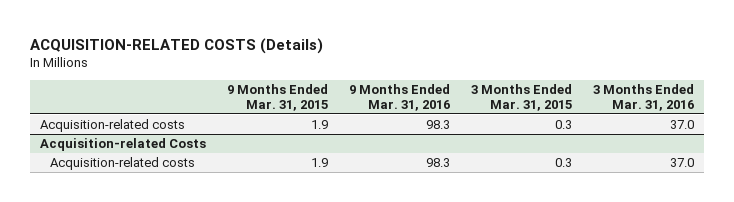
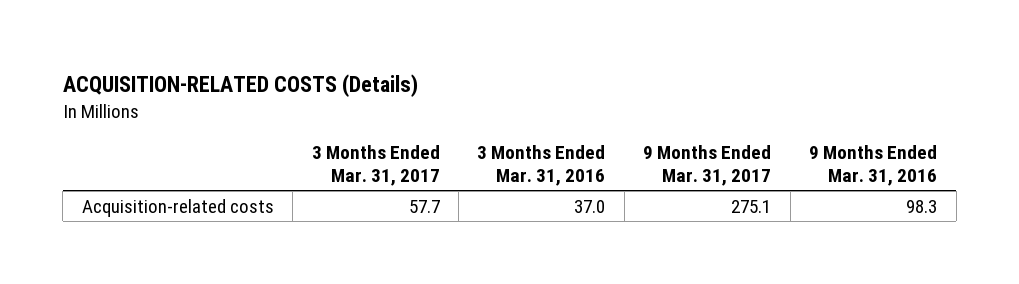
[227,84,329,112] 9 Months Ended Mar. 31, 2015 -> none
[470,84,572,112] 3 Months Ended Mar. 31, 2015 -> none
none -> [311,144,440,187] 3 Months Ended Mar. 31, 2017
none -> [643,144,772,187] 9 Months Ended Mar. 31, 2017
[40,137,207,151] Acquisition-related Costs -> none
[49,156,195,170] Acquisition-related costs -> none

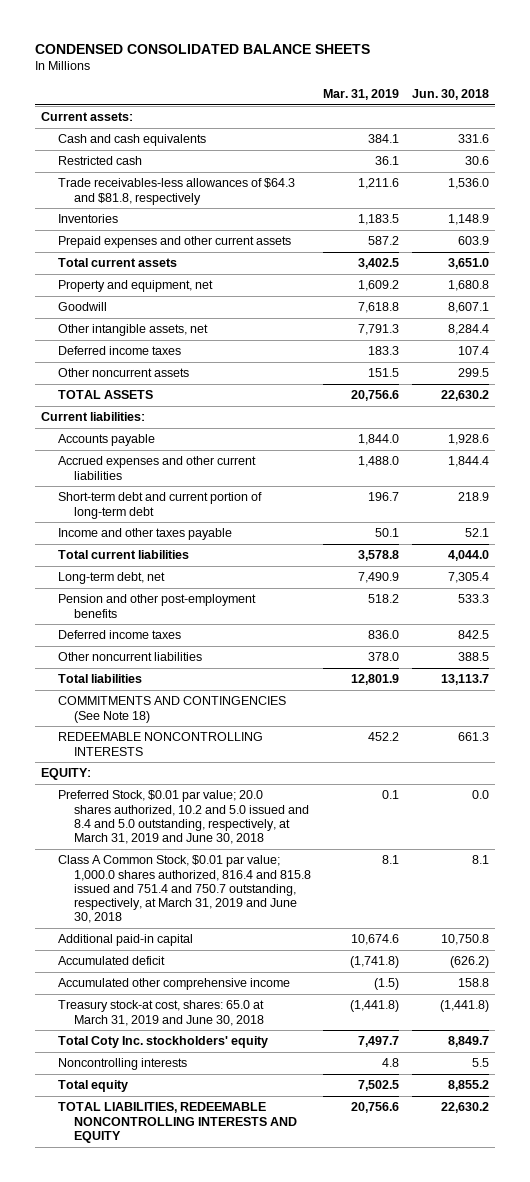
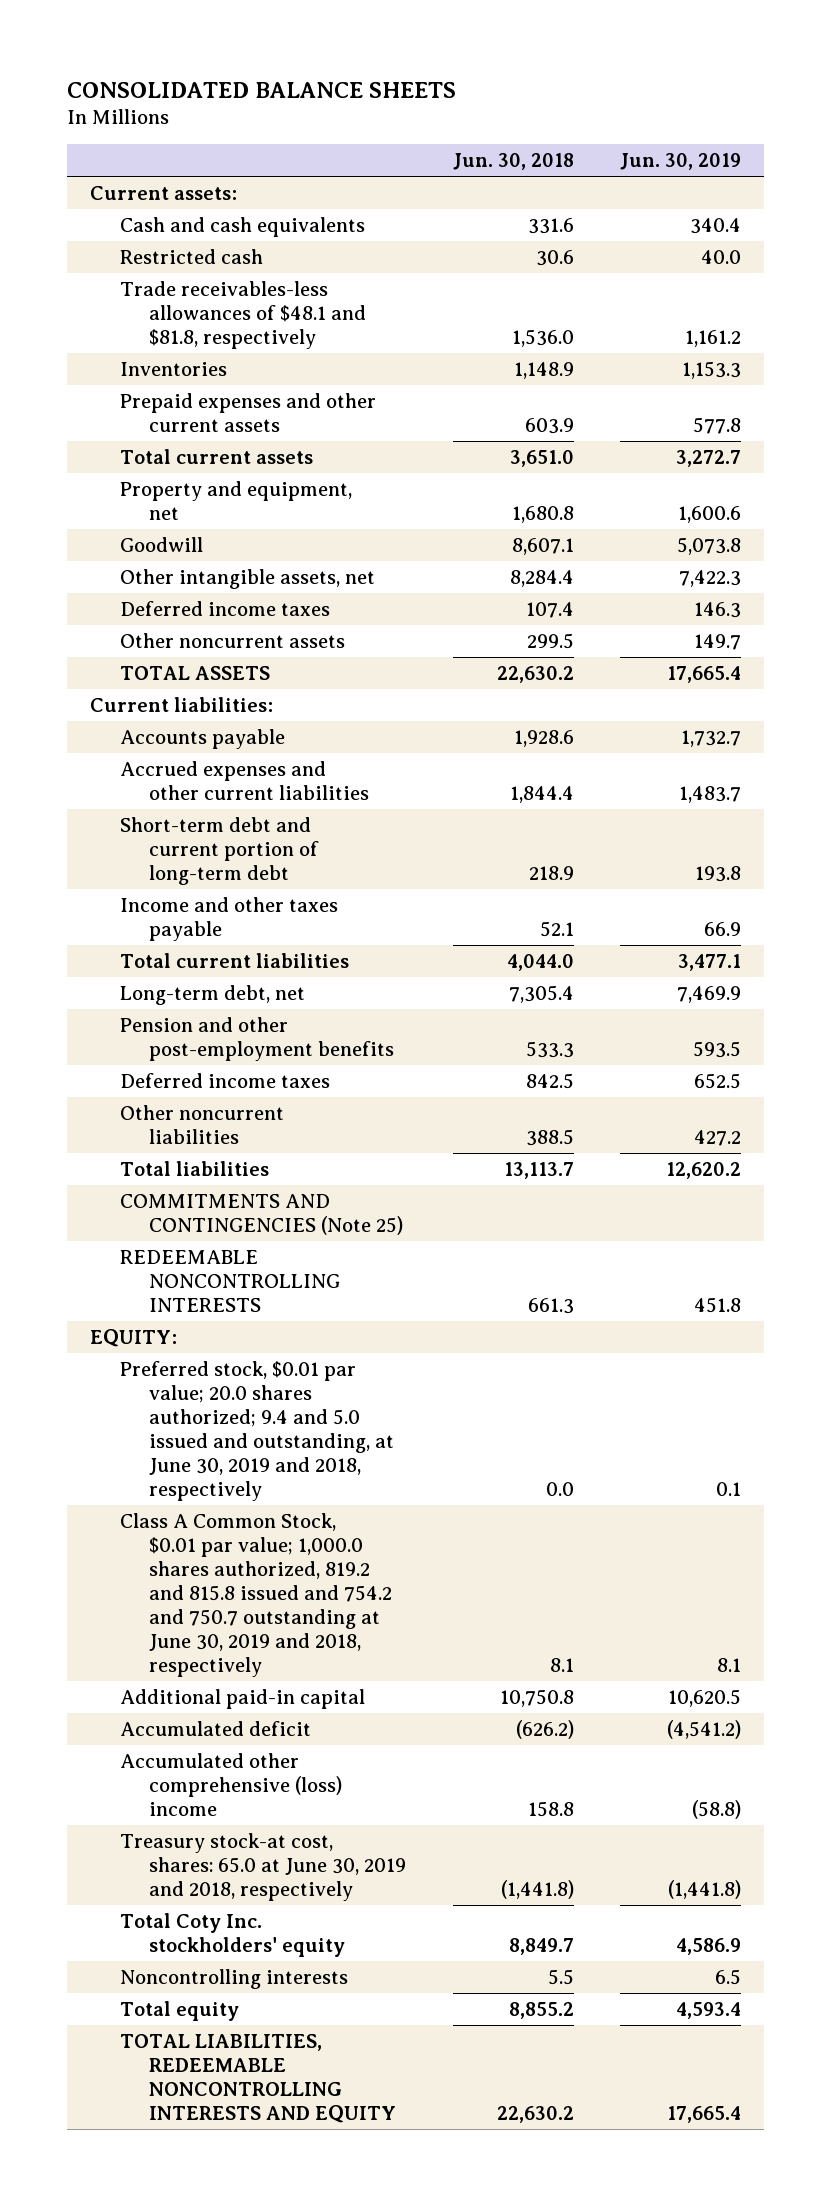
[34,43,370,54] CONDENSED CONSOLIDATED BALANCE SHEETS -> [66,81,456,98] CONSOLIDATED BALANCE SHEETS
[323,89,400,101] Mar. 31, 2019 -> none
none -> [619,153,741,171] Jun. 30, 2019
[57,178,295,205] Trade receivables-less allowances of $64.3 and $81.8, respectively -> [119,280,367,349] Trade receivables-less allowances of $48.1 and $81.8, respectively
[57,696,286,723] COMMITMENTS AND CONTINGENCIES (See Note 18) -> [119,1193,404,1235] COMMITMENTS AND CONTINGENCIES (Note 25)
[57,790,309,845] Preferred Stock, $0.01 par value; 20.0 shares authorized, 10.2 and 5.0 issued and 8.4 and 5.0 outstanding, respectively, at March 31, 2019 and June 30, 2018 -> [119,1360,395,1501] Preferred stock, $0.01 par value; 20.0 shares authorized; 9.4 and 5.0 issued and outstanding, at June 30, 2019 and 2018, respectively
[57,855,311,924] Class A Common Stock, $0.01 par value; 1,000.0 shares authorized, 816.4 and 815.8 issued and 751.4 and 750.7 outstanding, respectively, at March 31, 2019 and June 30, 2018 -> [119,1512,393,1677] Class A Common Stock, $0.01 par value; 1,000.0 shares authorized, 819.2 and 815.8 issued and 754.2 and 750.7 outstanding at June 30, 2019 and 2018, respectively
[57,978,290,991] Accumulated other comprehensive income -> [119,1752,343,1816] Accumulated other comprehensive (loss) income
[57,1000,264,1026] Treasury stock-at cost, shares: 65.0 at March 31, 2019 and June 30, 2018 -> [119,1832,407,1901] Treasury stock-at cost, shares: 65.0 at June 30, 2019 and 2018, respectively

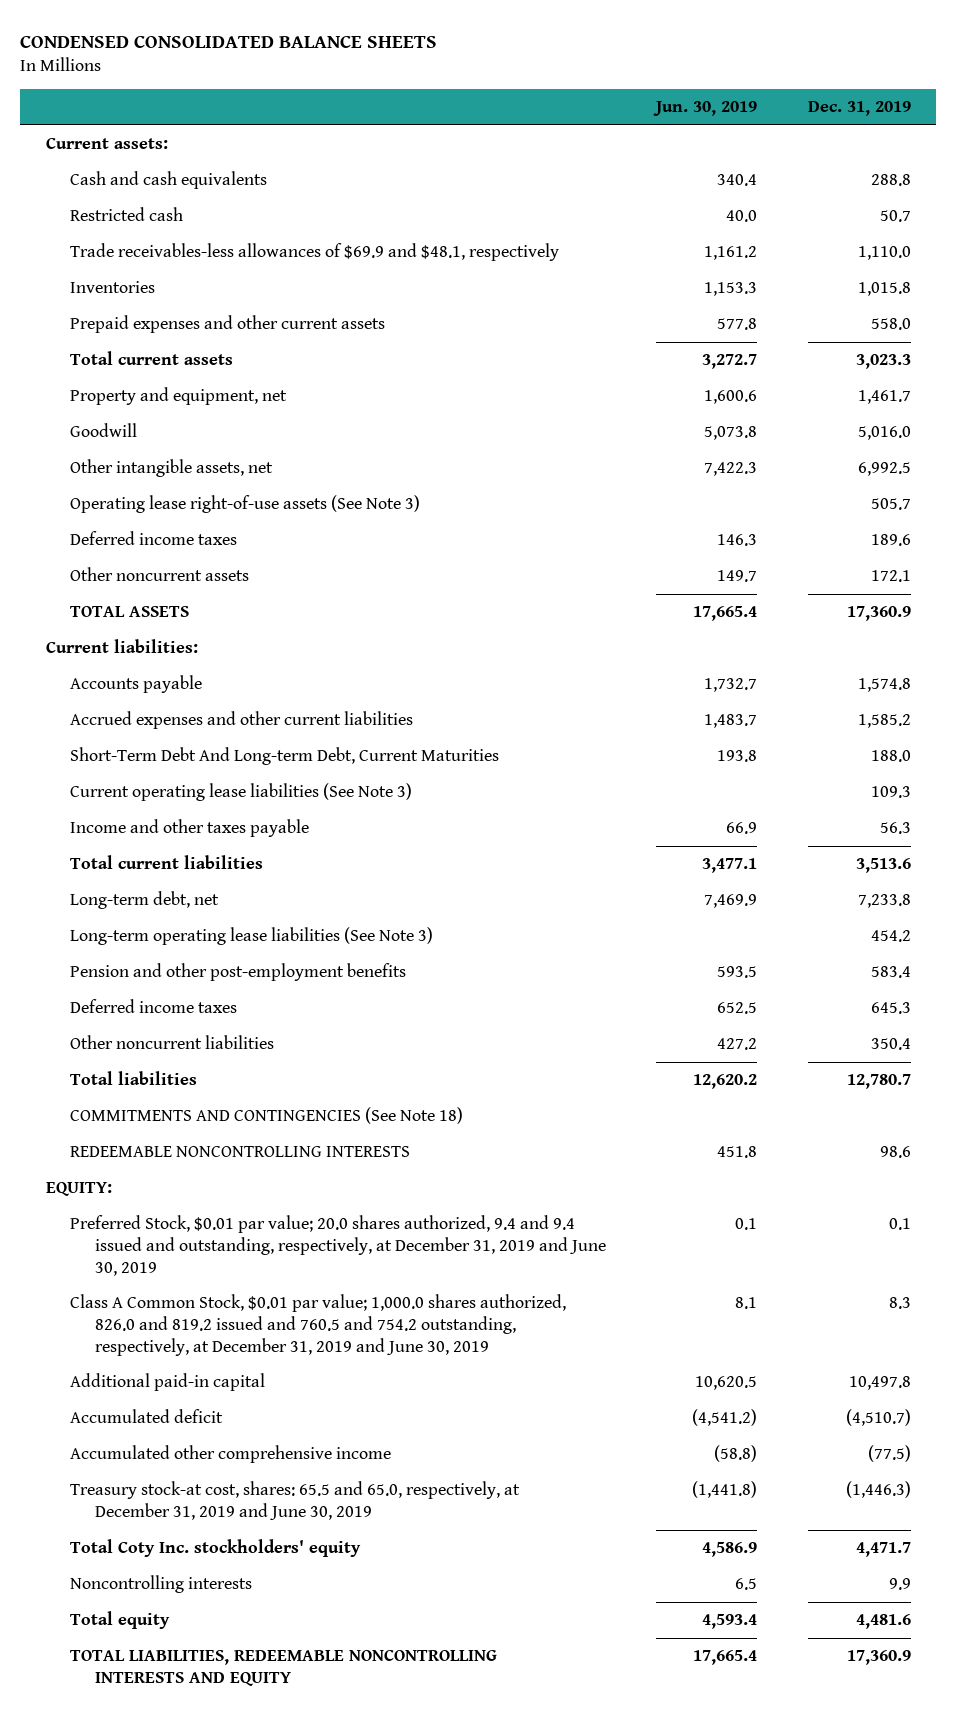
[66,81,456,98] CONSOLIDATED BALANCE SHEETS -> [20,34,438,48] CONDENSED CONSOLIDATED BALANCE SHEETS
[452,153,574,171] Jun. 30, 2018 -> none
none -> [807,101,911,117] Dec. 31, 2019
[119,280,367,349] Trade receivables-less allowances of $48.1 and $81.8, respectively -> [70,243,560,262] Trade receivables-less allowances of $69.9 and $48.1, respectively
none -> [70,495,421,514] Operating lease right-of-use assets (See Note 3)
[119,816,320,885] Short-term debt and current portion of long-term debt -> [70,747,500,766] Short-Term Debt And Long-term Debt, Current Maturities
none -> [70,783,413,802] Current operating lease liabilities (See Note 3)
none -> [70,927,434,946] Long-term operating lease liabilities (See Note 3)
[119,1193,404,1235] COMMITMENTS AND CONTINGENCIES (Note 25) -> [70,1107,464,1125] COMMITMENTS AND CONTINGENCIES (See Note 18)
[119,1360,395,1501] Preferred stock, $0.01 par value; 20.0 shares authorized; 9.4 and 5.0 issued and outstanding, at June 30, 2019 and 2018, respectively -> [70,1215,606,1276] Preferred Stock, $0.01 par value; 20.0 shares authorized, 9.4 and 9.4 issued and outstanding, respectively, at December 31, 2019 and June 30, 2019
[119,1512,393,1677] Class A Common Stock, $0.01 par value; 1,000.0 shares authorized, 819.2 and 815.8 issued and 754.2 and 750.7 outstanding at June 30, 2019 and 2018, respectively -> [70,1294,567,1356] Class A Common Stock, $0.01 par value; 1,000.0 shares authorized, 826.0 and 819.2 issued and 760.5 and 754.2 outstanding, respectively, at December 31, 2019 and June 30, 2019
[119,1752,343,1816] Accumulated other comprehensive (loss) income -> [70,1445,392,1464] Accumulated other comprehensive income
[119,1832,407,1901] Treasury stock-at cost, shares: 65.0 at June 30, 2019 and 2018, respectively -> [70,1481,521,1521] Treasury stock-at cost, shares: 65.5 and 65.0, respectively, at December 31, 2019 and June 30, 2019

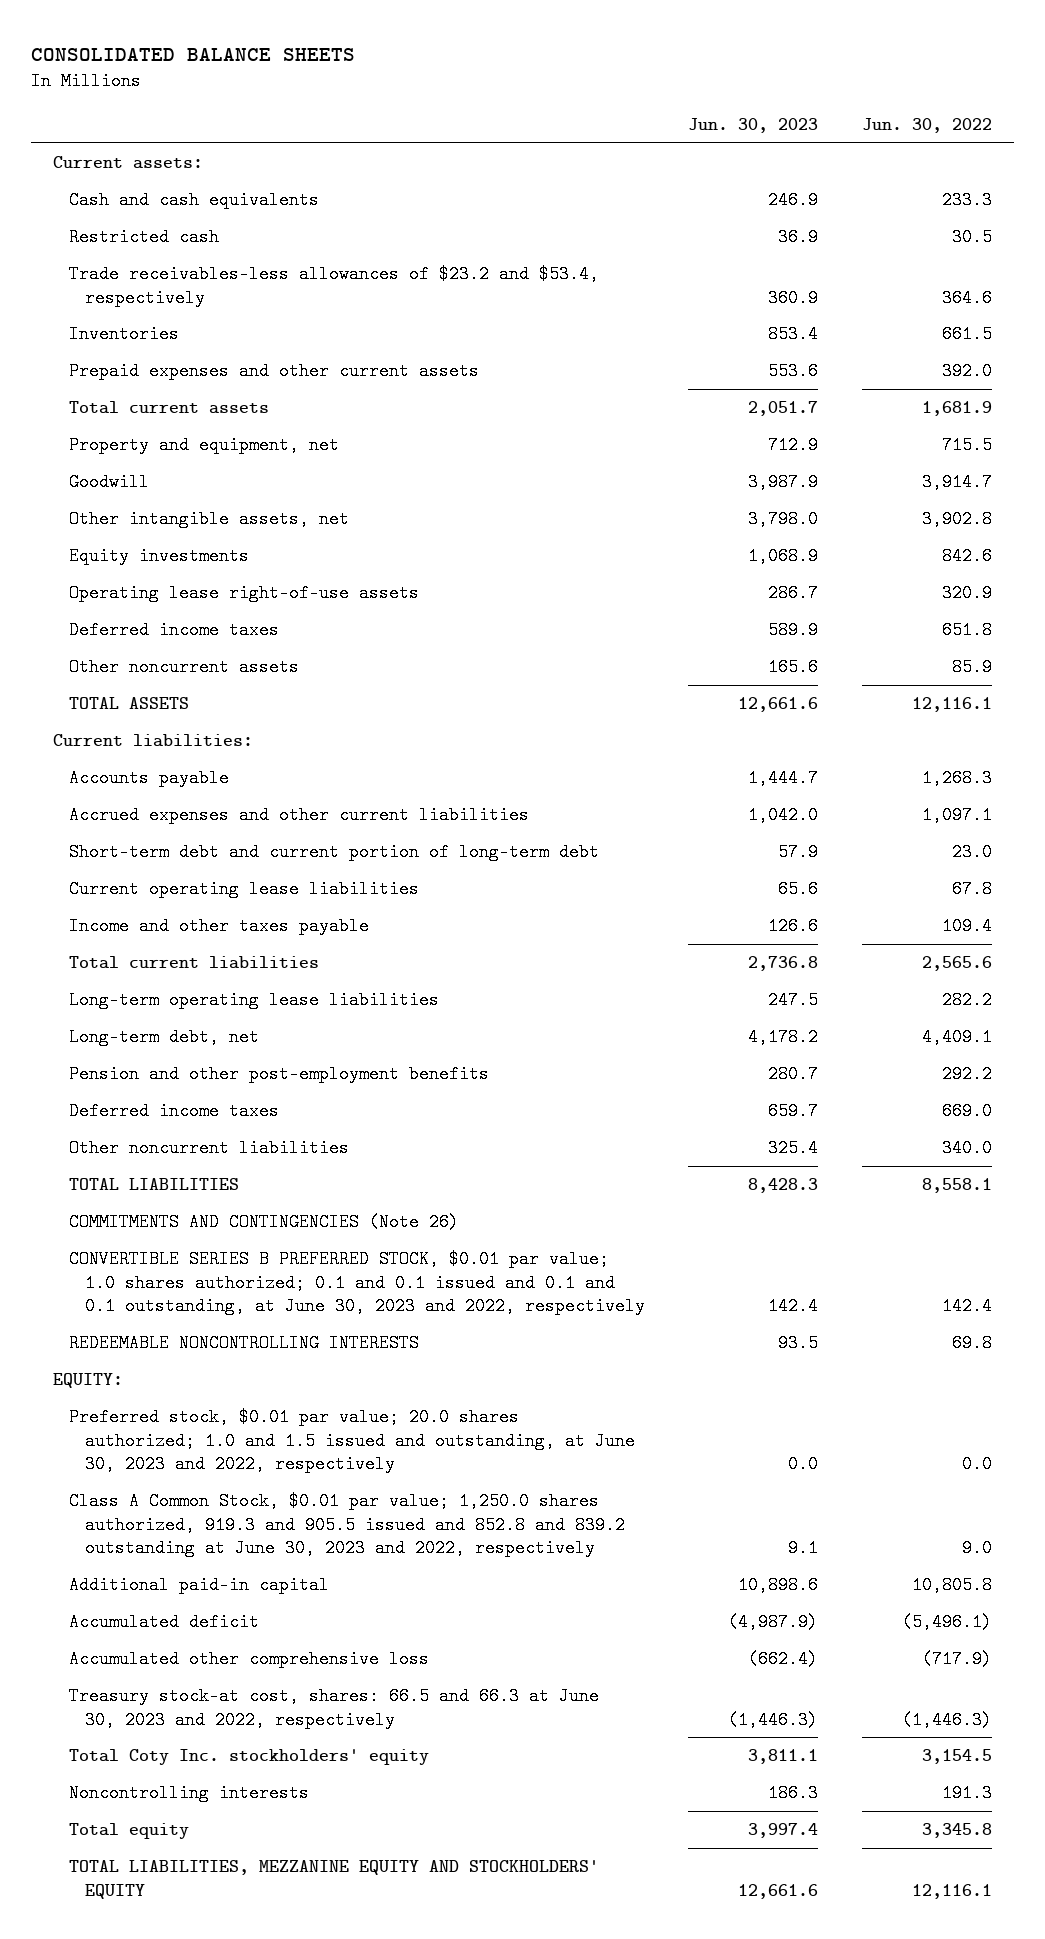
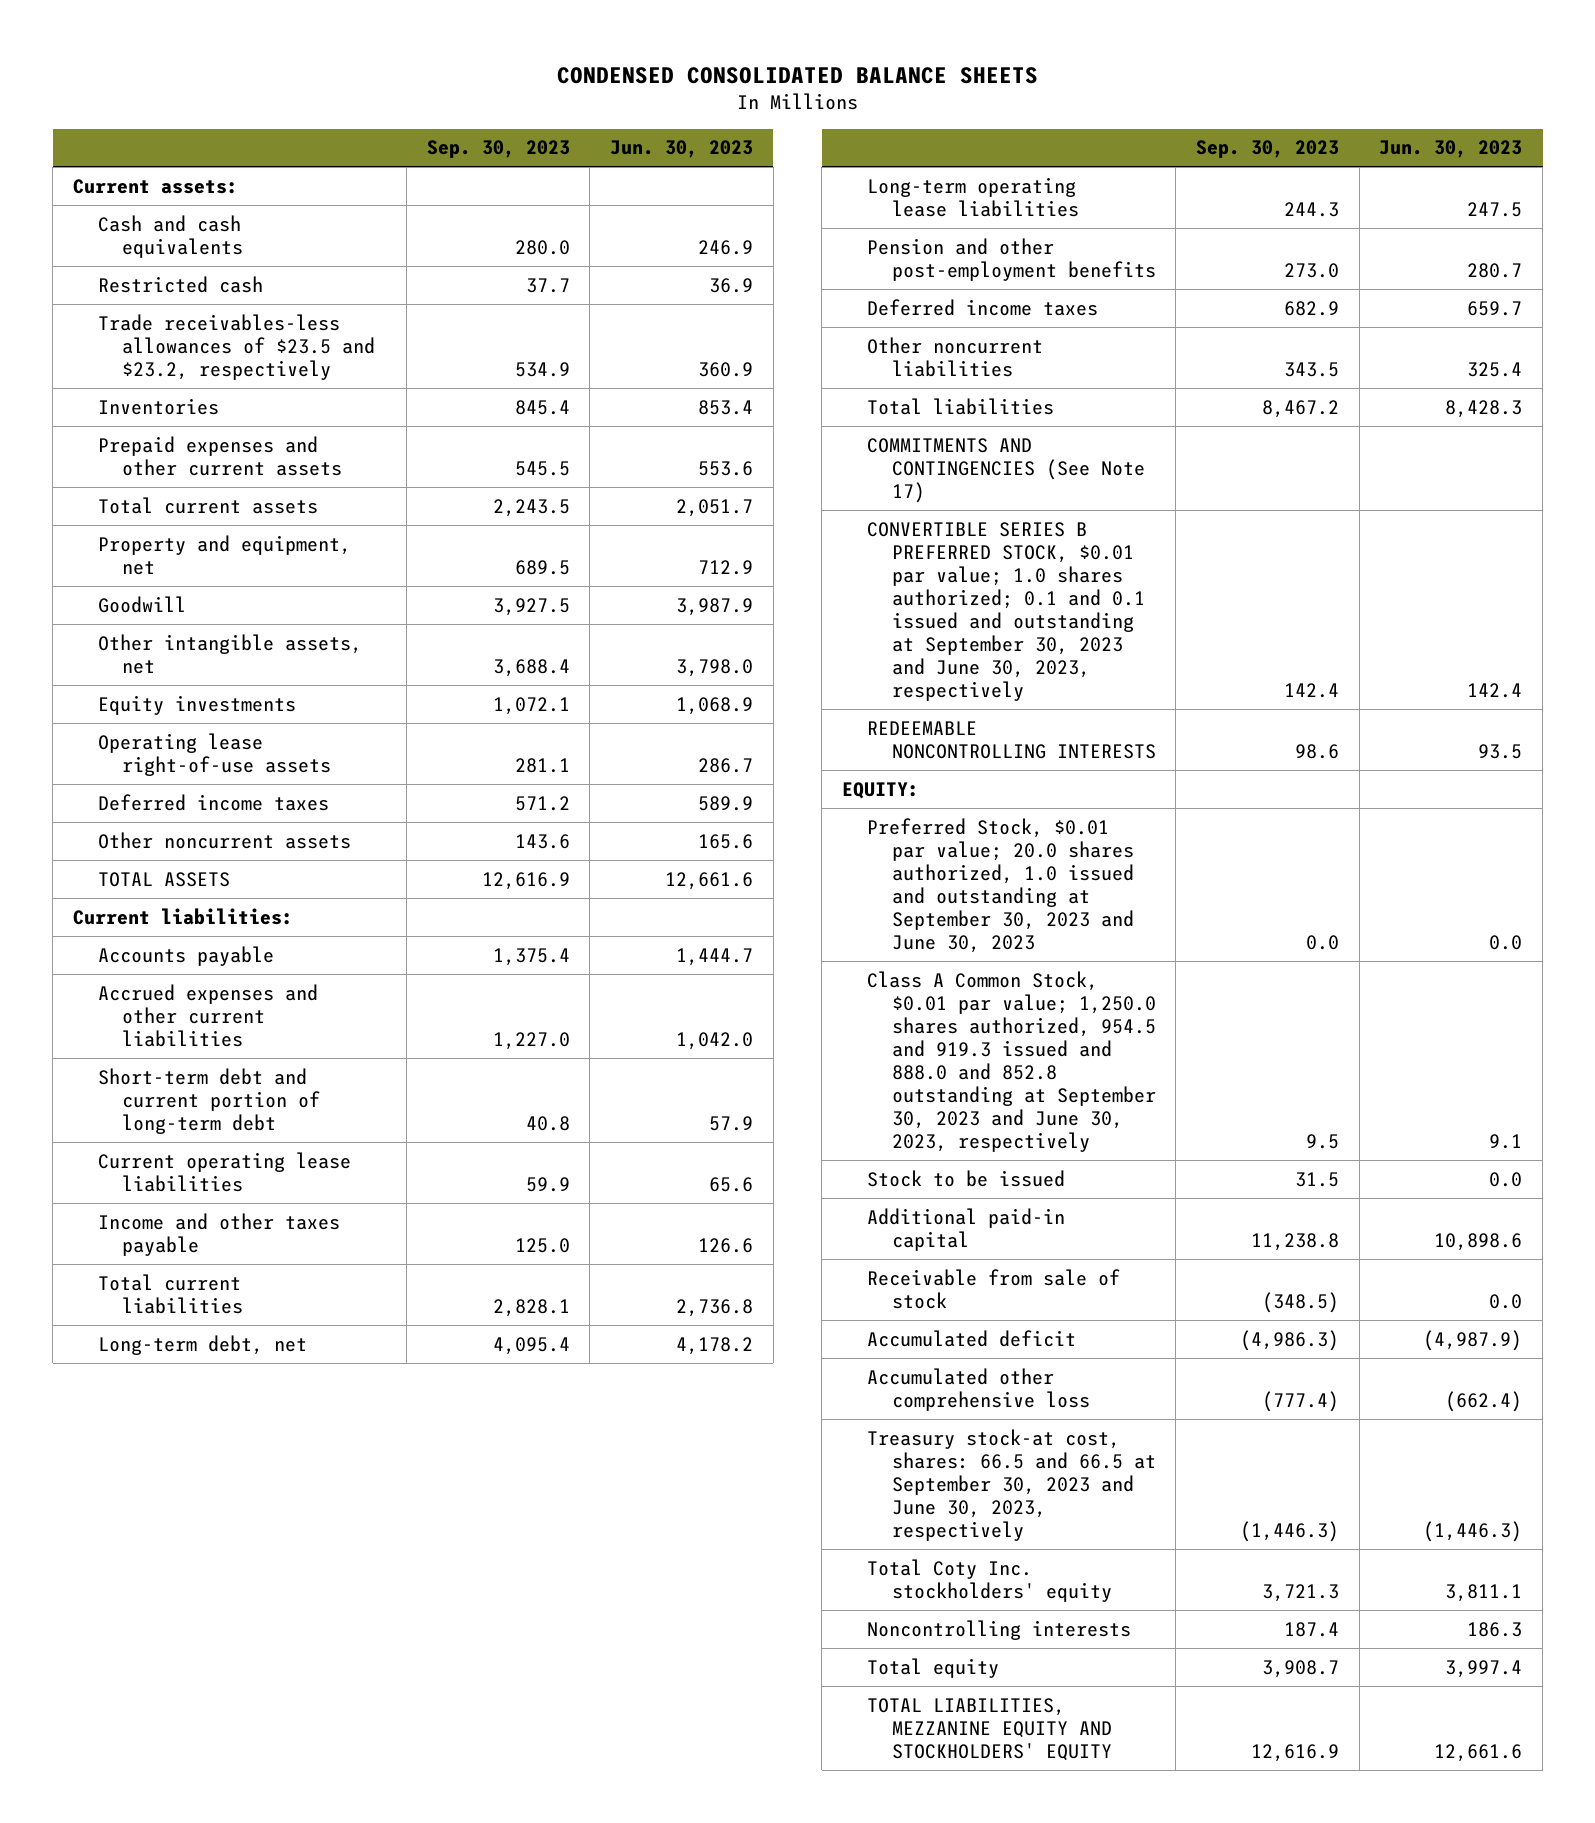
[31,47,356,61] CONSOLIDATED BALANCE SHEETS -> [556,66,1038,84] CONDENSED CONSOLIDATED BALANCE SHEETS
[862,117,993,133] Jun. 30, 2022 -> none
none -> [426,140,570,159] Sep. 30, 2023
[68,265,599,307] Trade receivables-less allowances of $23.2 and $53.4, respectively -> [97,313,376,380] Trade receivables-less allowances of $23.5 and $23.2, respectively
[68,991,439,1010] Long-term operating lease liabilities -> [866,176,1079,217] Long-term operating lease liabilities
[68,1178,239,1191] TOTAL LIABILITIES -> [866,397,1054,415] Total liabilities
[68,1213,459,1232] COMMITMENTS AND CONTINGENCIES (Note 26) -> [866,437,1145,503] COMMITMENTS AND CONTINGENCIES (See Note 17)
[68,1250,645,1315] CONVERTIBLE SERIES B PREFERRED STOCK, $0.01 par value; 1.0 shares authorized; 0.1 and 0.1 issued and 0.1 and 0.1 outstanding, at June 30, 2023 and 2022, respectively -> [866,521,1145,702] CONVERTIBLE SERIES B PREFERRED STOCK, $0.01 par value; 1.0 shares authorized; 0.1 and 0.1 issued and outstanding at September 30, 2023 and June 30, 2023, respectively
[68,1408,635,1473] Preferred stock, $0.01 par value; 20.0 shares authorized; 1.0 and 1.5 issued and outstanding, at June 30, 2023 and 2022, respectively -> [866,817,1134,954] Preferred Stock, $0.01 par value; 20.0 shares authorized, 1.0 issued and outstanding at September 30, 2023 and June 30, 2023
[68,1492,625,1557] Class A Common Stock, $0.01 par value; 1,250.0 shares authorized, 919.3 and 905.5 issued and 852.8 and 839.2 outstanding at June 30, 2023 and 2022, respectively -> [866,970,1156,1153] Class A Common Stock, $0.01 par value; 1,250.0 shares authorized, 954.5 and 919.3 issued and 888.0 and 852.8 outstanding at September 30, 2023 and June 30, 2023, respectively
none -> [866,1169,1065,1187] Stock to be issued
none -> [866,1268,1120,1309] Receivable from sale of stock
[68,1687,599,1729] Treasury stock-at cost, shares: 66.5 and 66.3 at June 30, 2023 and 2022, respectively -> [866,1428,1156,1542] Treasury stock-at cost, shares: 66.5 and 66.5 at September 30, 2023 and June 30, 2023, respectively

